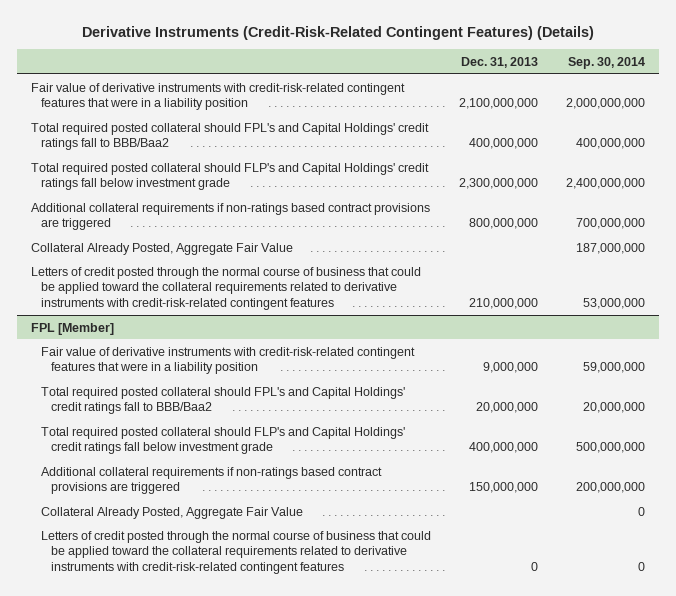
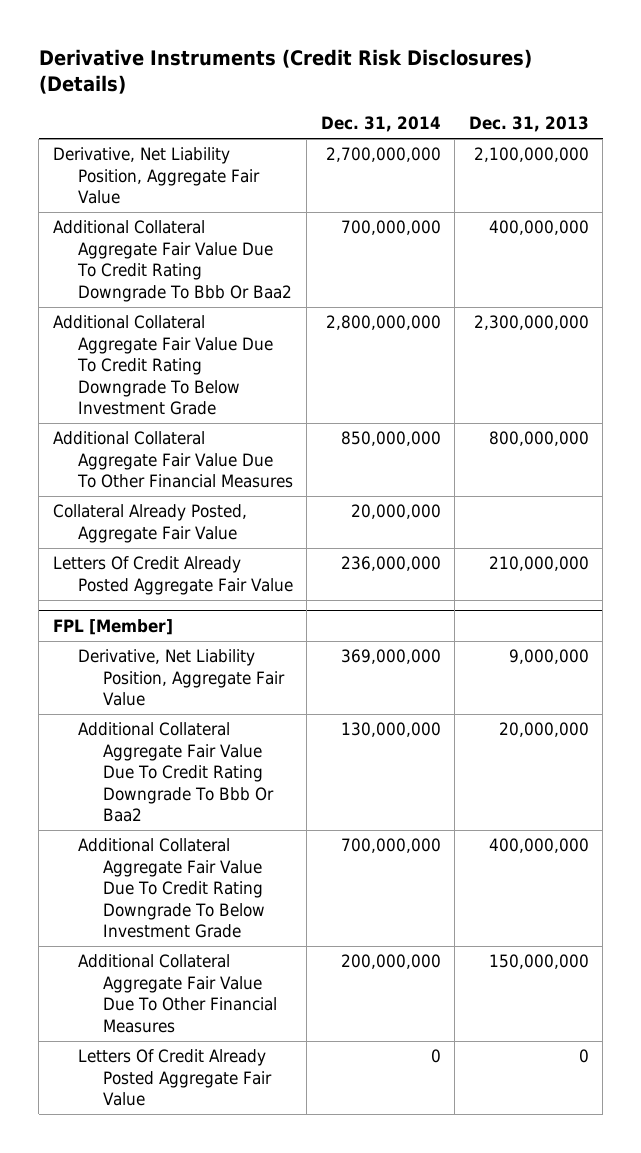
[81,25,594,40] Derivative Instruments (Credit-Risk-Related Contingent Features) (Details) -> [38,48,532,94] Derivative Instruments (Credit Risk Disclosures) (Details)
[567,56,645,69] Sep. 30, 2014 -> none
none -> [320,116,441,133] Dec. 31, 2014
[30,82,405,111] Fair value of derivative instruments with credit-risk-related contingent features that were in a liability position -> [52,147,260,205] Derivative, Net Liability Position, Aggregate Fair Value
[30,122,429,151] Total required posted collateral should FPL's and Capital Holdings' credit ratings fall to BBB/Baa2 -> [52,220,292,302] Additional Collateral Aggregate Fair Value Due To Credit Rating Downgrade To Bbb Or Baa2
[30,162,429,191] Total required posted collateral should FLP's and Capital Holdings' credit ratings fall below investment grade -> [52,315,273,416] Additional Collateral Aggregate Fair Value Due To Credit Rating Downgrade To Below Investment Grade
[30,202,430,231] Additional collateral requirements if non-ratings based contract provisions are triggered -> [52,431,293,489] Additional Collateral Aggregate Fair Value Due To Other Financial Measures
[30,266,421,311] Letters of credit posted through the normal course of business that could be applied toward the collateral requirements related to derivative instruments with credit-risk-related contingent features -> [52,556,293,595] Letters Of Credit Already Posted Aggregate Fair Value
[41,506,304,519] Collateral Already Posted, Aggregate Fair Value -> none
[41,346,416,375] Fair value of derivative instruments with credit-risk-related contingent features that were in a liability position -> [77,649,286,707] Derivative, Net Liability Position, Aggregate Fair Value
[41,386,406,415] Total required posted collateral should FPL's and Capital Holdings' credit ratings fall to BBB/Baa2 -> [77,722,275,823] Additional Collateral Aggregate Fair Value Due To Credit Rating Downgrade To Bbb Or Baa2
[41,426,406,455] Total required posted collateral should FLP's and Capital Holdings' credit ratings fall below investment grade -> [77,838,266,939] Additional Collateral Aggregate Fair Value Due To Credit Rating Downgrade To Below Investment Grade
[41,466,383,495] Additional collateral requirements if non-ratings based contract provisions are triggered -> [77,954,278,1033] Additional Collateral Aggregate Fair Value Due To Other Financial Measures
[41,530,432,575] Letters of credit posted through the normal course of business that could be applied toward the collateral requirements related to derivative instruments with credit-risk-related contingent features -> [77,1049,273,1107] Letters Of Credit Already Posted Aggregate Fair Value

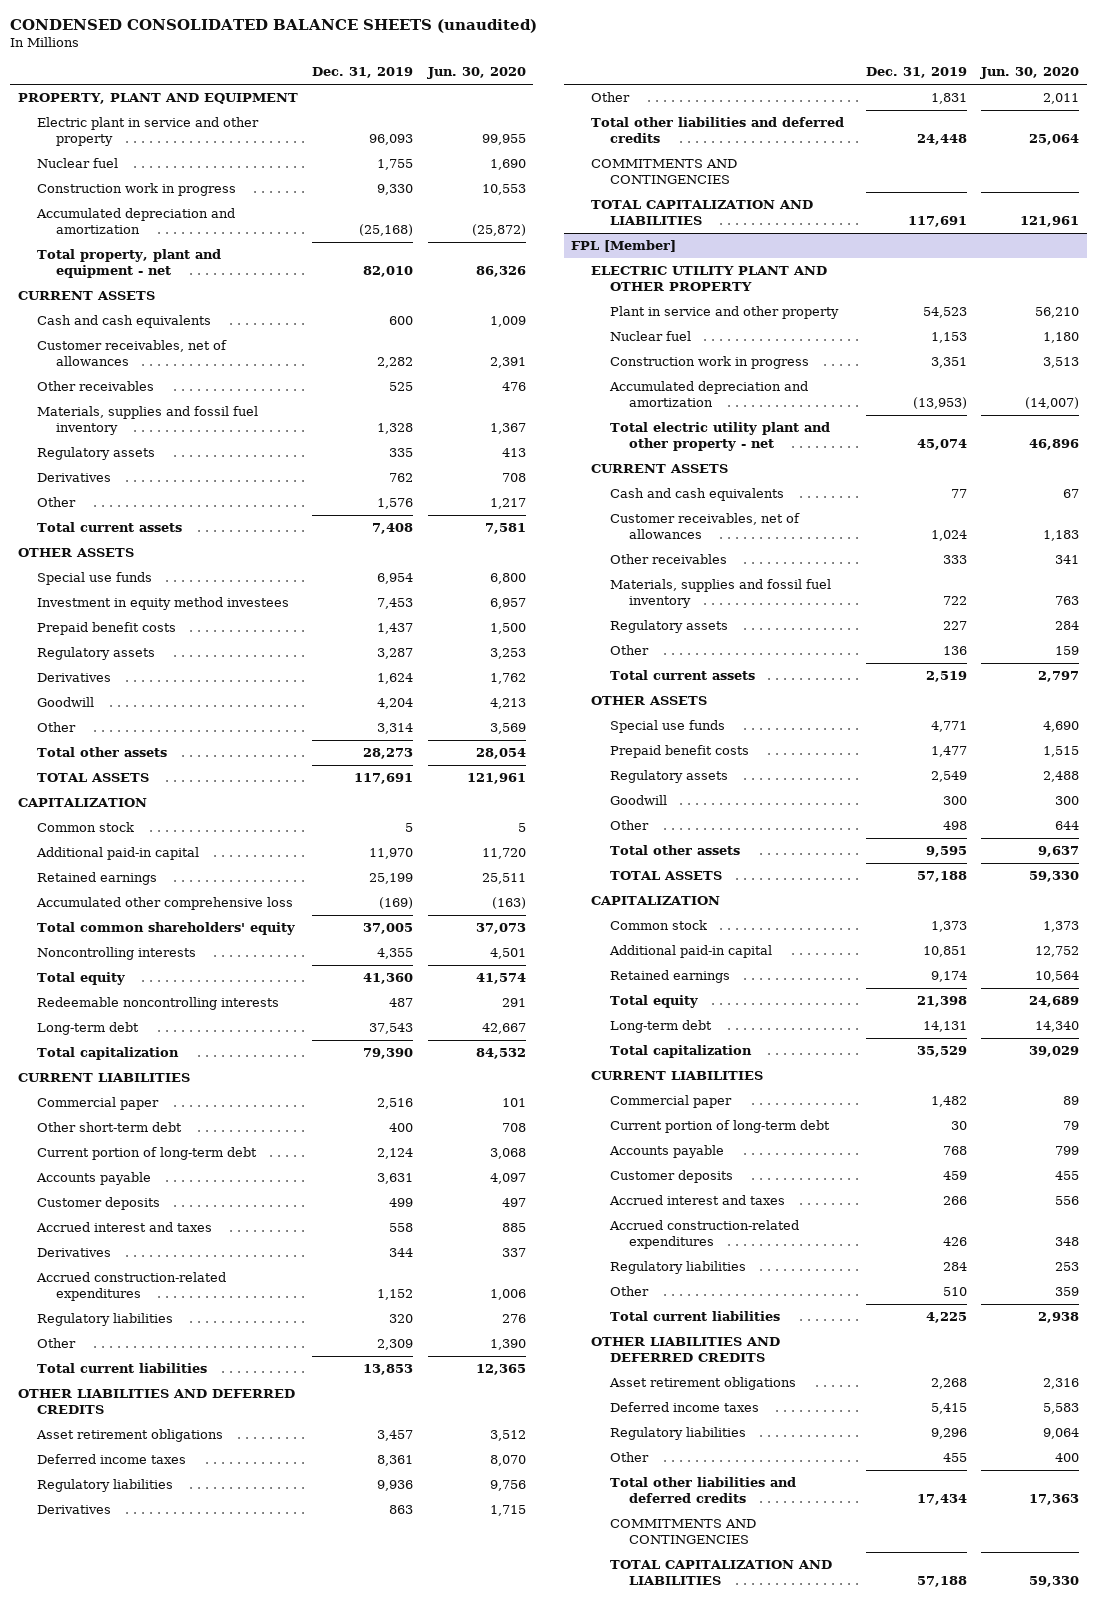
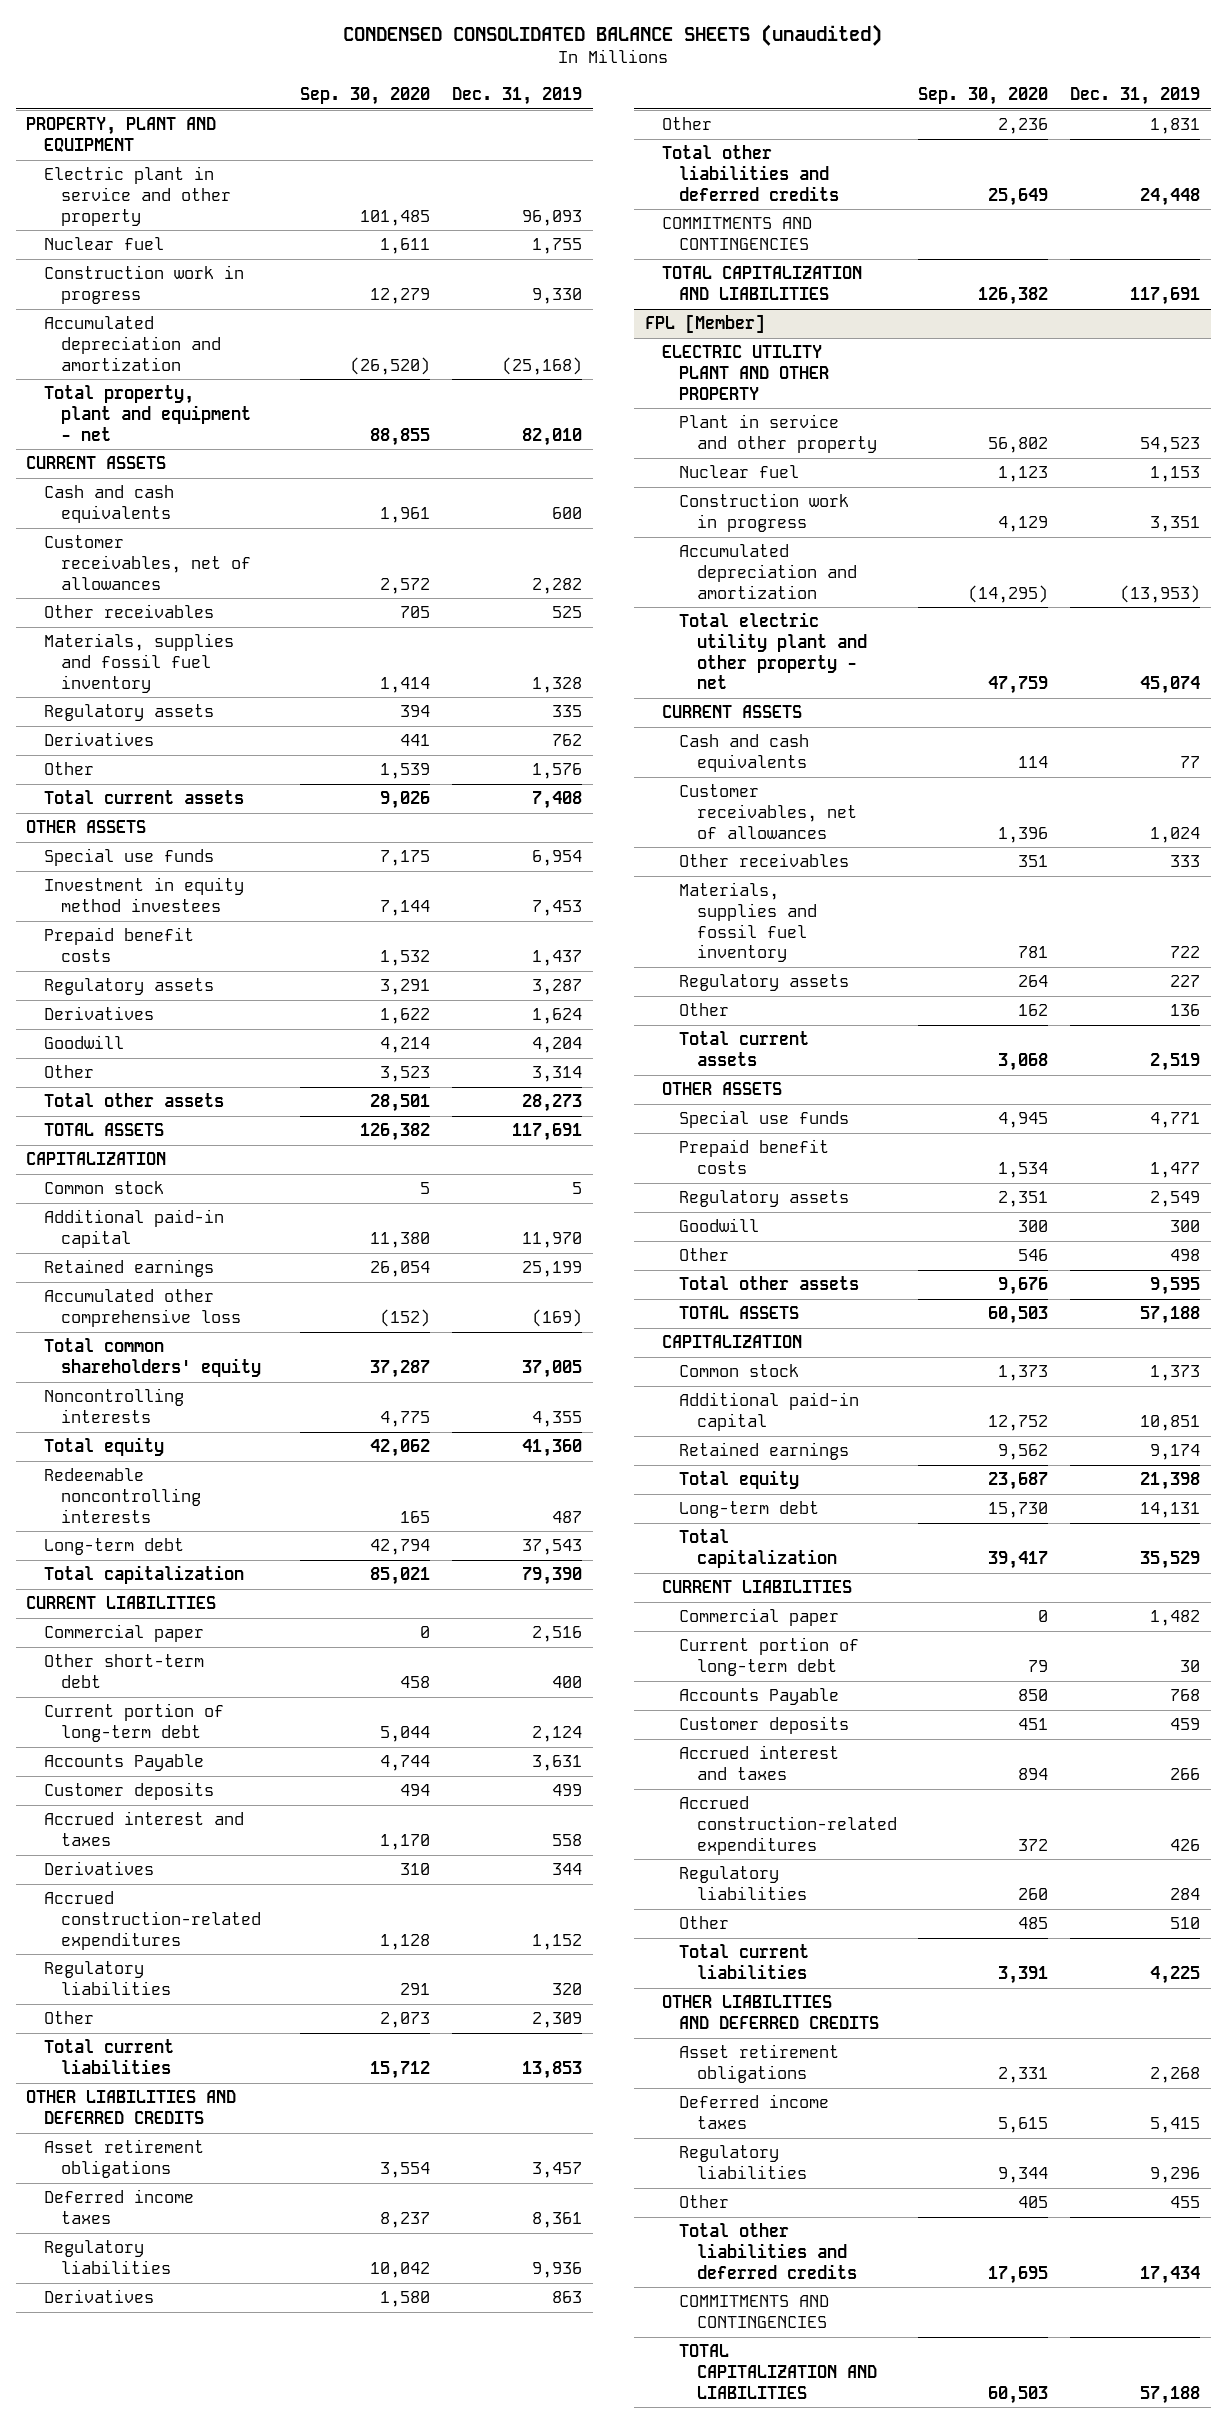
[426,67,526,80] Jun. 30, 2020 -> none
none -> [300,86,431,105] Sep. 30, 2020
[35,1172,151,1186] Accounts payable -> [43,1754,204,1772] Accounts Payable
[609,1145,725,1159] Accounts payable -> [679,1688,840,1706] Accounts Payable

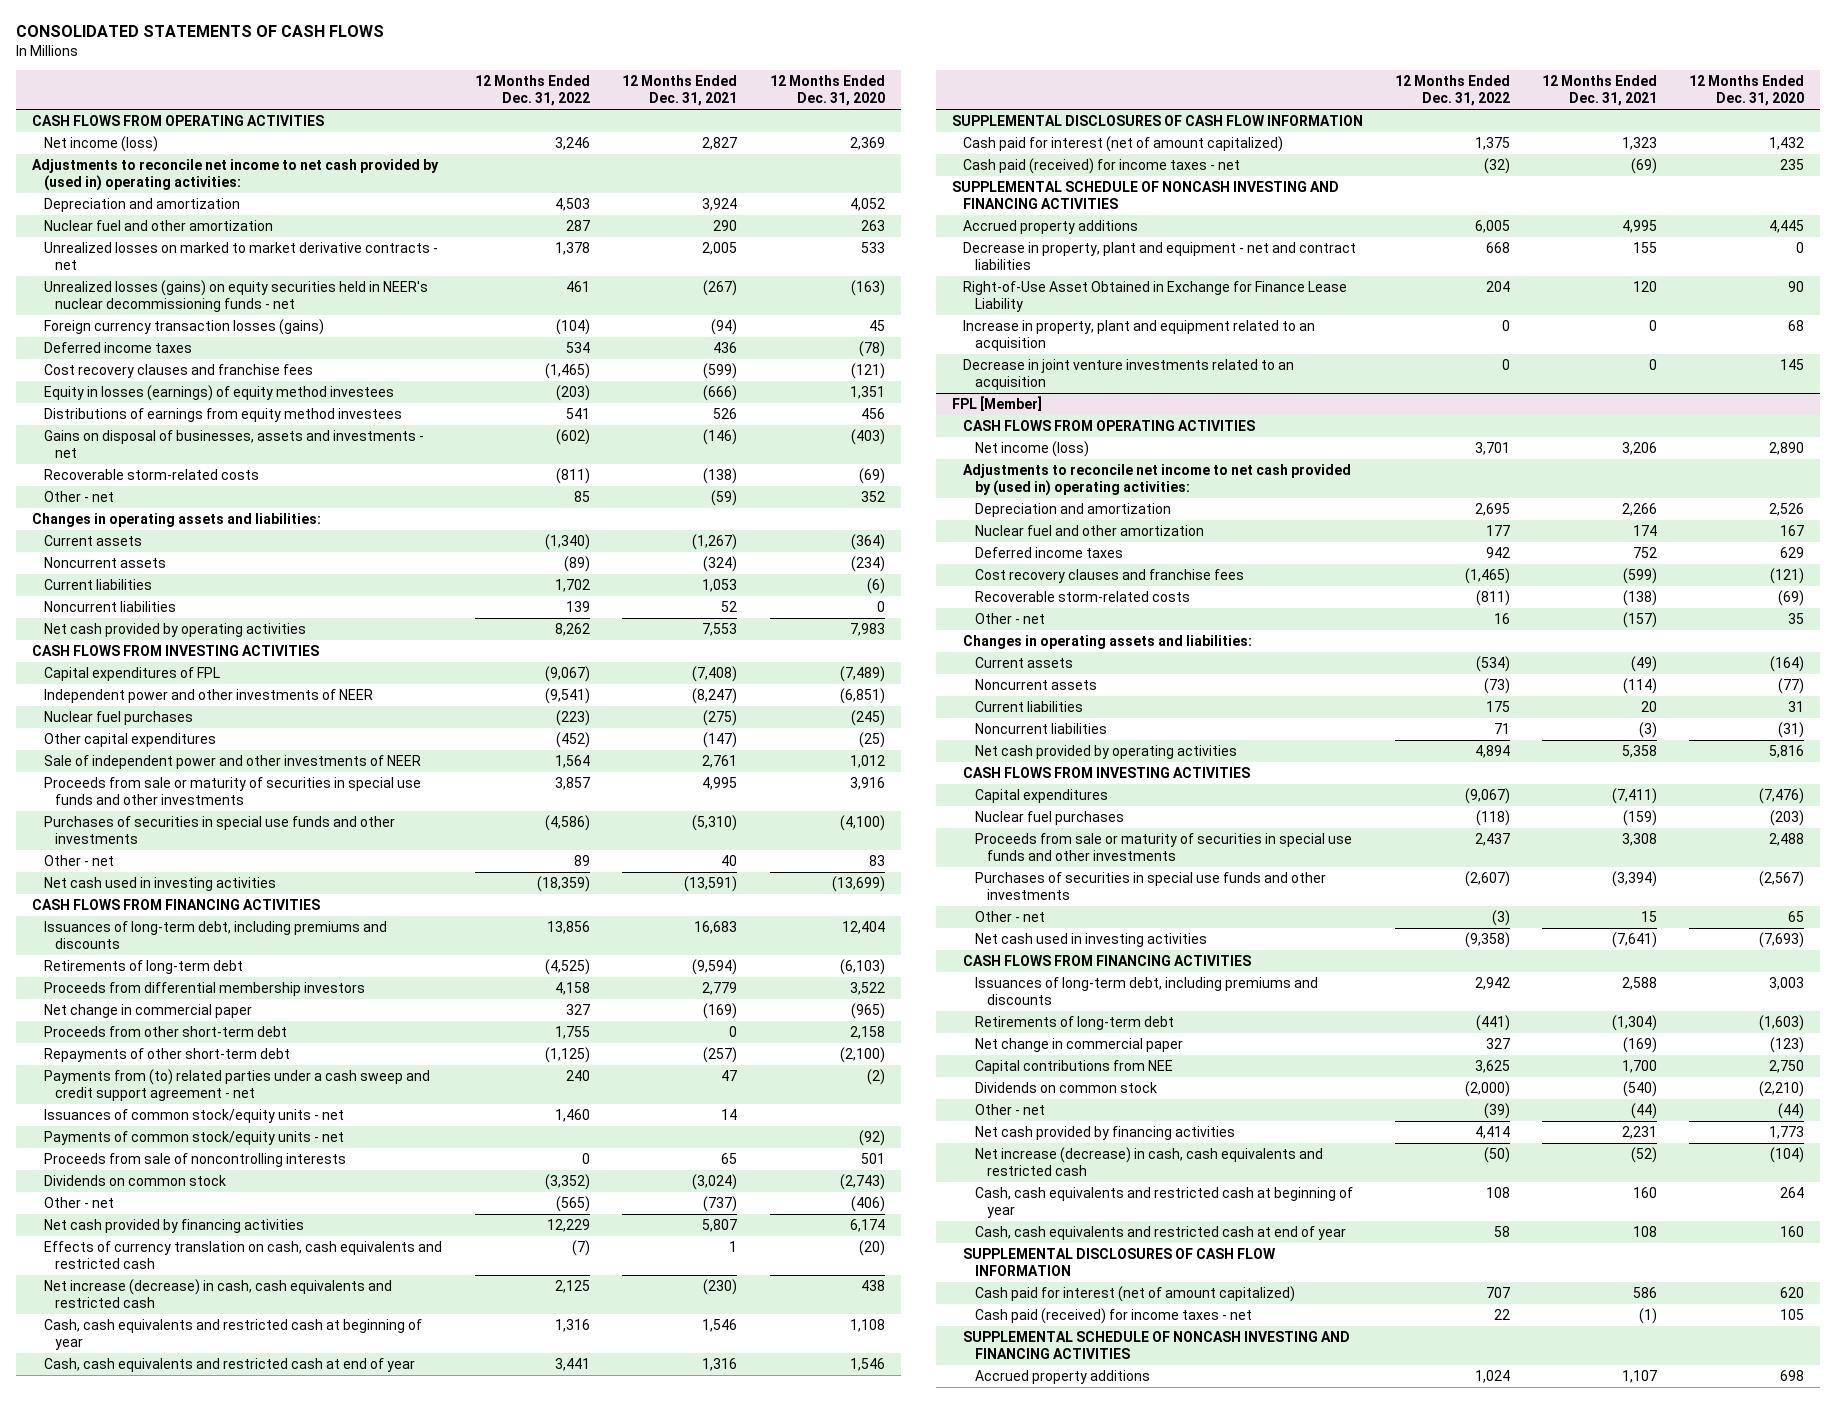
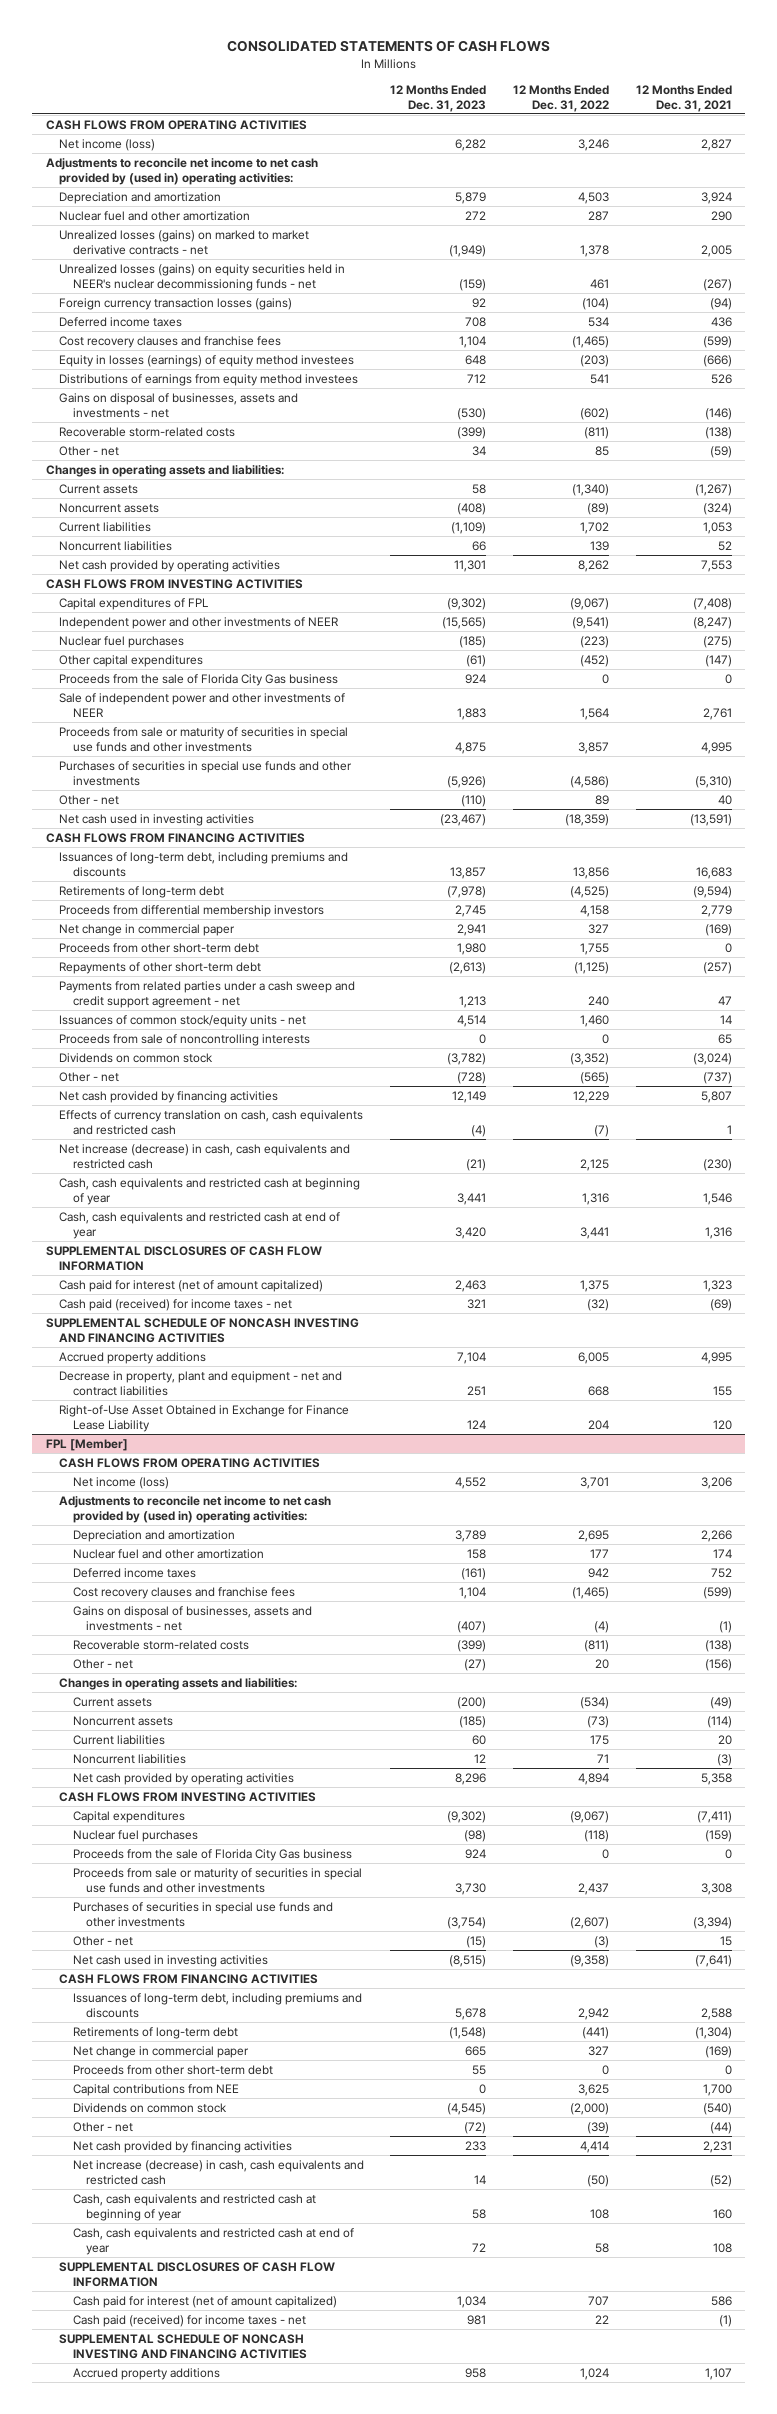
[769,75,885,107] 12 Months Ended Dec. 31, 2020 -> none
none -> [390,84,487,112] 12 Months Ended Dec. 31, 2023
[43,241,438,271] Unrealized losses on marked to market derivative contracts - net -> [59,229,310,255] Unrealized losses (gains) on marked to market derivative contracts - net
none -> [59,673,339,686] Proceeds from the sale of Florida City Gas business
[43,1068,430,1102] Payments from (to) related parties under a cash sweep and credit support agreement - net -> [59,980,356,1008] Payments from related parties under a cash sweep and credit support agreement - net
[43,1130,344,1145] Payments of common stock/equity units - net -> none
[963,319,1316,352] Increase in property, plant and equipment related to an acquisition -> none
[963,358,1295,391] Decrease in joint venture investments related to an acquisition -> none
none -> [72,1605,312,1631] Gains on disposal of businesses, assets and investments - net
[1493,612,1510,624] 16 -> [595,1658,610,1669] 20
[1623,611,1658,628] (157) -> [704,1658,732,1671] (156)
none -> [72,1848,352,1861] Proceeds from the sale of Florida City Gas business
none -> [72,2064,273,2075] Proceeds from other short-term debt

